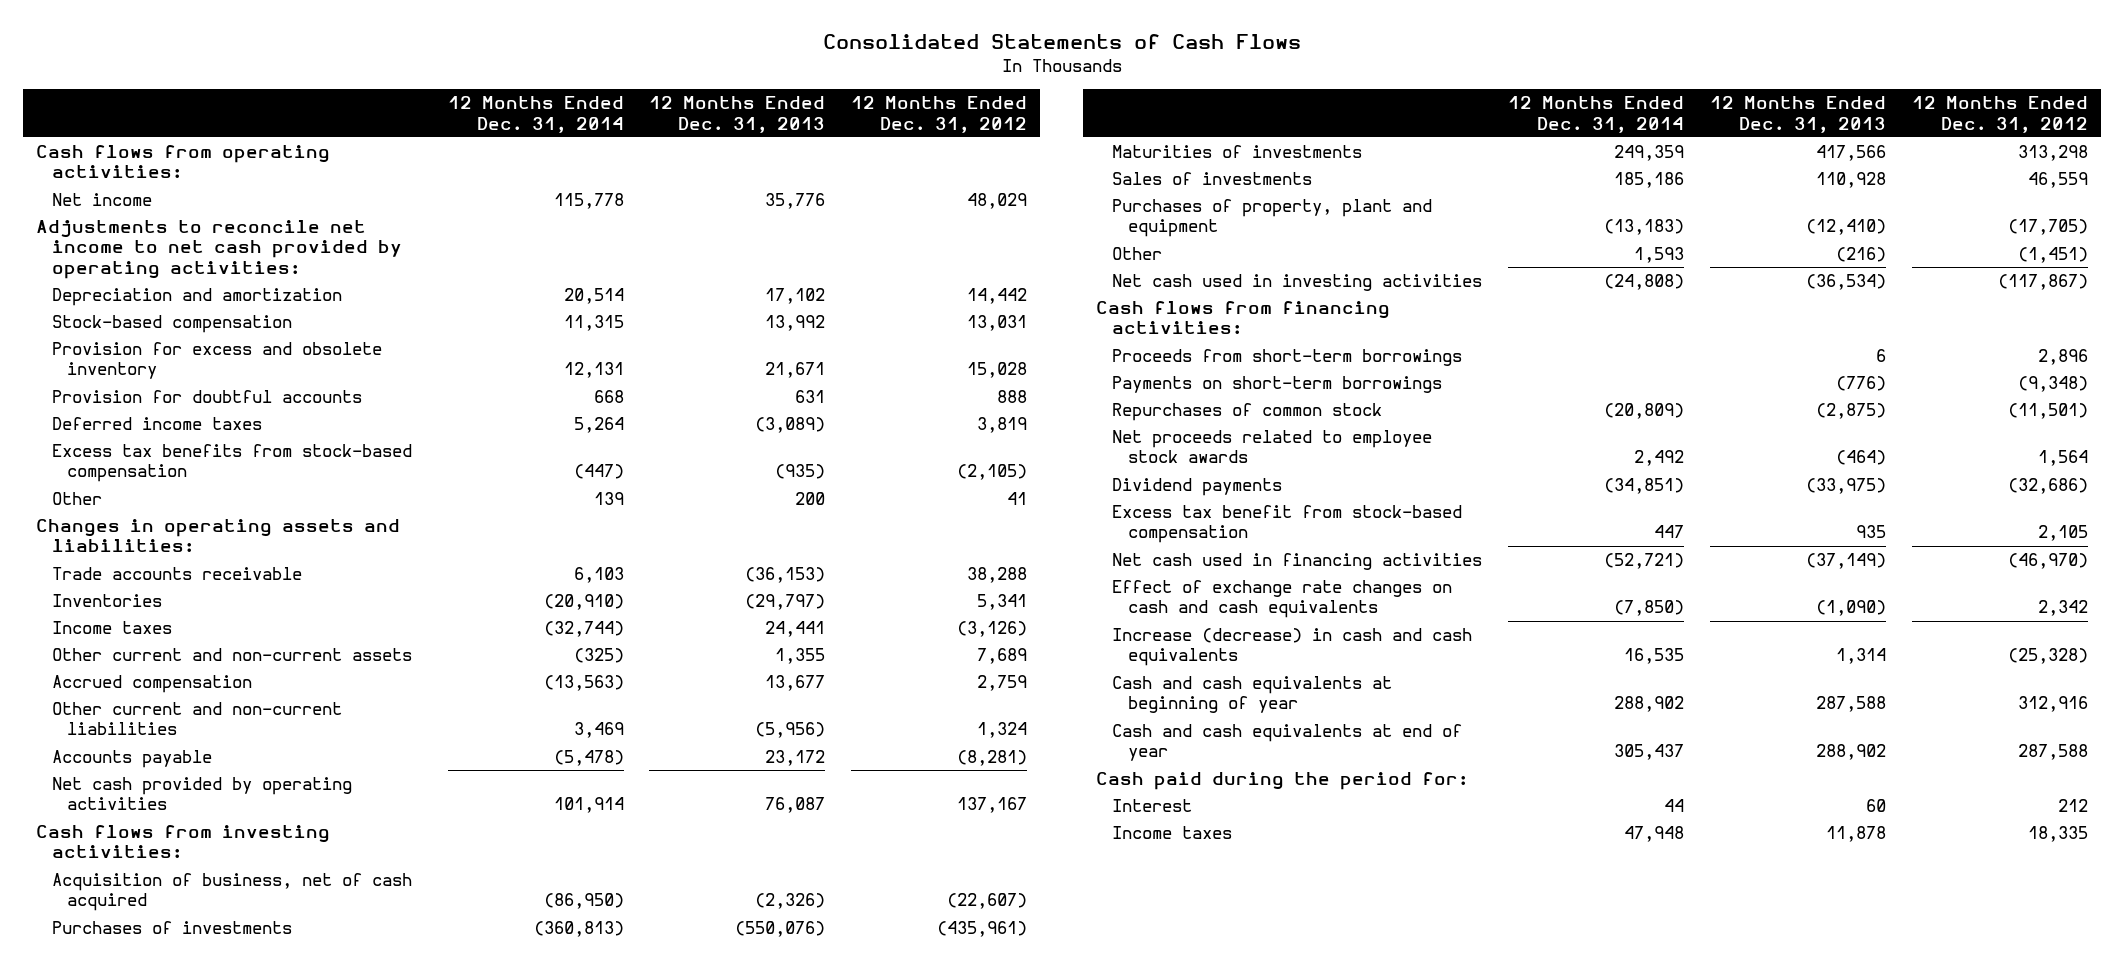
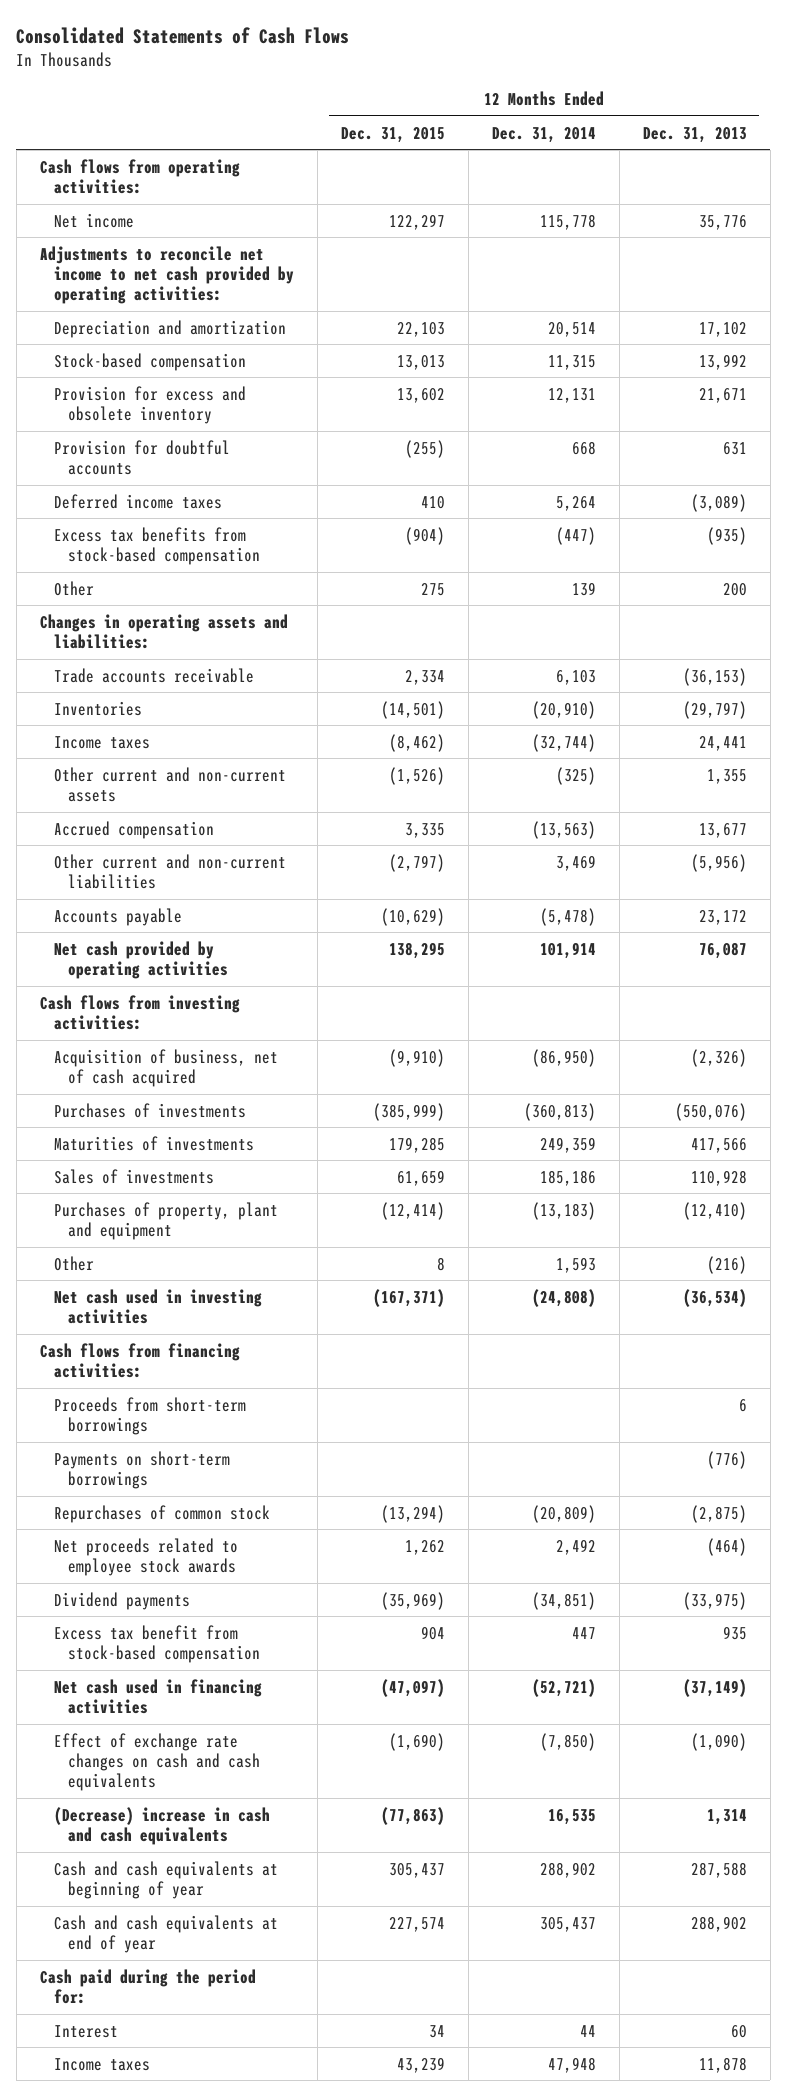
[851,96,1028,133] 12 Months Ended Dec. 31, 2012 -> none
none -> [340,126,445,143] Dec. 31, 2015
[1112,628,1473,667] Increase (decrease) in cash and cash equivalents -> [53,1806,270,1845] (Decrease) increase in cash and cash equivalents

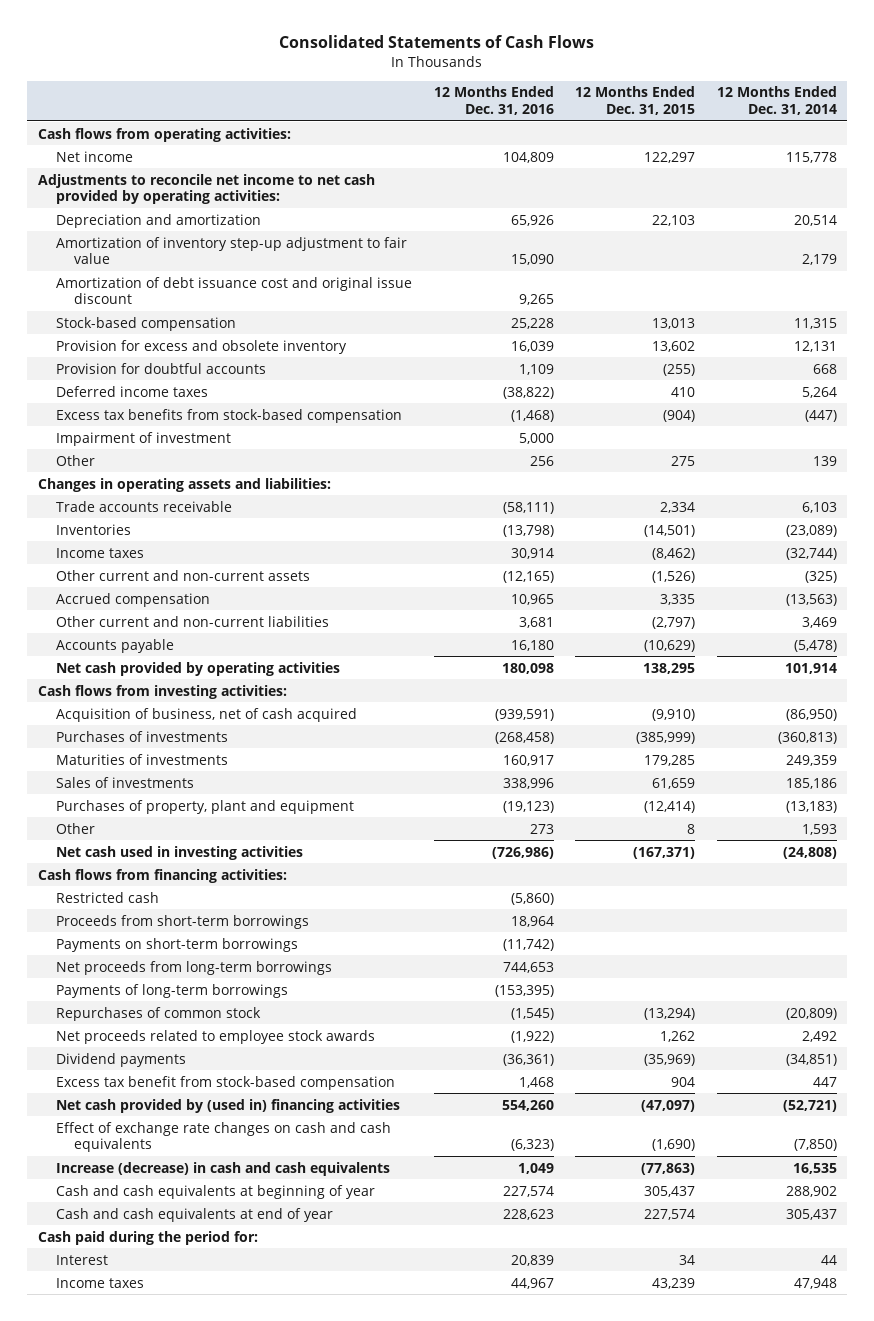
[642,126,747,143] Dec. 31, 2013 -> none
none -> [433,86,554,115] 12 Months Ended Dec. 31, 2016
none -> [55,236,407,265] Amortization of inventory step-up adjustment to fair value
none -> [55,276,412,305] Amortization of debt issuance cost and original issue discount
none -> [55,431,231,446] Impairment of investment
[531,700,596,719] (20,910) -> [785,524,837,537] (23,089)
none -> [55,891,159,903] Restricted cash
none -> [55,960,332,975] Net proceeds from long-term borrowings
none -> [55,983,288,998] Payments of long-term borrowings
[53,1678,262,1714] Net cash used in financing activities -> [55,1098,400,1113] Net cash provided by (used in) financing activities
[53,1806,270,1845] (Decrease) increase in cash and cash equivalents -> [55,1161,390,1176] Increase (decrease) in cash and cash equivalents

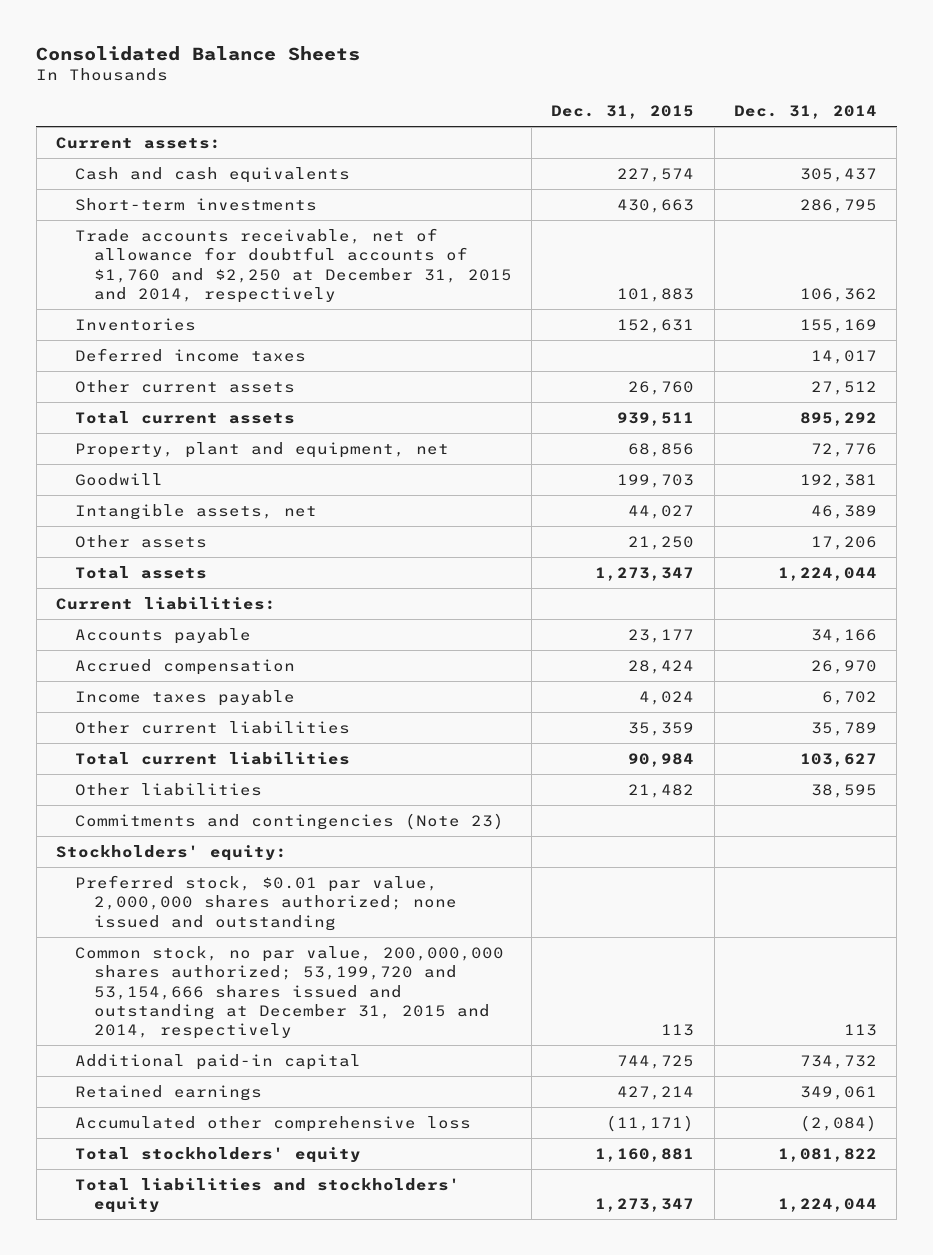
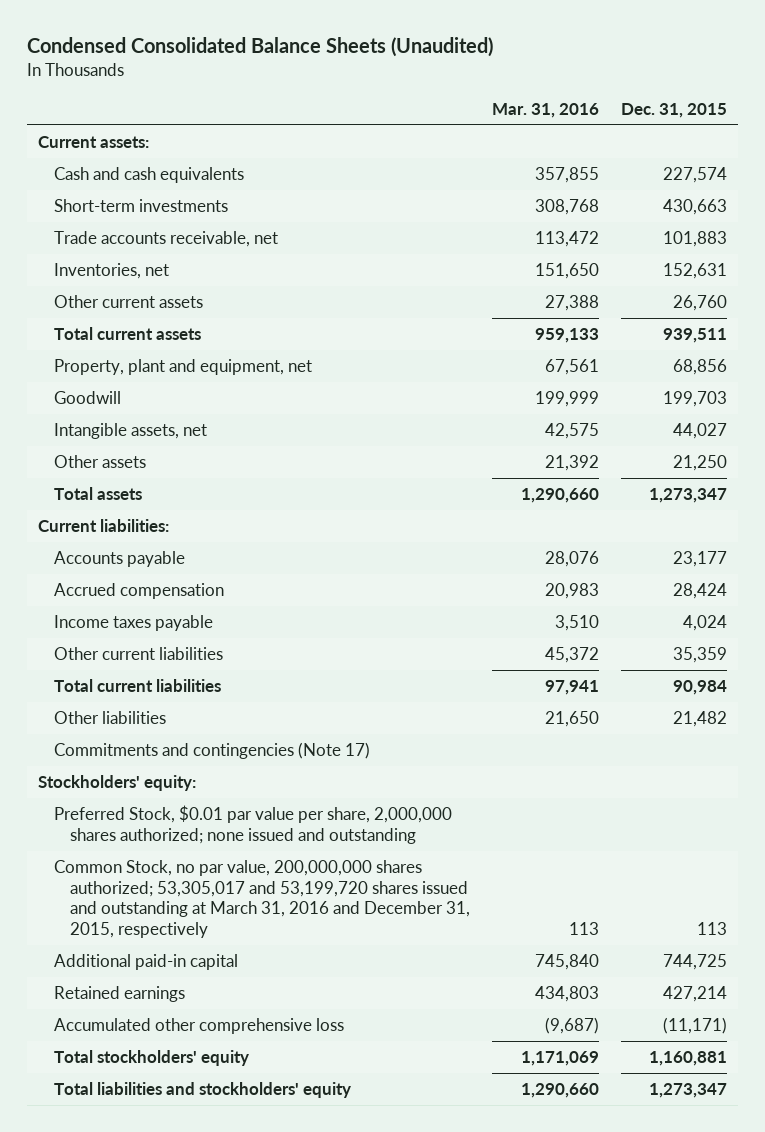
[36,45,361,61] Consolidated Balance Sheets -> [26,36,493,57] Condensed Consolidated Balance Sheets (Unaudited)
[733,105,877,120] Dec. 31, 2014 -> none
none -> [492,102,600,118] Mar. 31, 2016
[74,347,306,362] Deferred income taxes -> none
[74,227,512,303] Trade accounts receivable, net of allowance for doubtful accounts of $1,760 and $2,250 at December 31, 2015 and 2014, respectively -> [53,231,278,248] Trade accounts receivable, net
[74,317,196,331] Inventories -> [53,263,169,280] Inventories, net
[74,812,504,830] Commitments and contingencies (Note 23) -> [53,742,370,760] Commitments and contingencies (Note 17)
[74,874,457,931] Preferred stock, $0.01 par value, 2,000,000 shares authorized; none issued and outstanding -> [53,805,452,844] Preferred Stock, $0.01 par value per share, 2,000,000 shares authorized; none issued and outstanding
[74,945,504,1040] Common stock, no par value, 200,000,000 shares authorized; 53,199,720 and 53,154,666 shares issued and outstanding at December 31, 2015 and 2014, respectively -> [53,860,471,939] Common Stock, no par value, 200,000,000 shares authorized; 53,305,017 and 53,199,720 shares issued and outstanding at March 31, 2016 and December 31, 2015, respectively

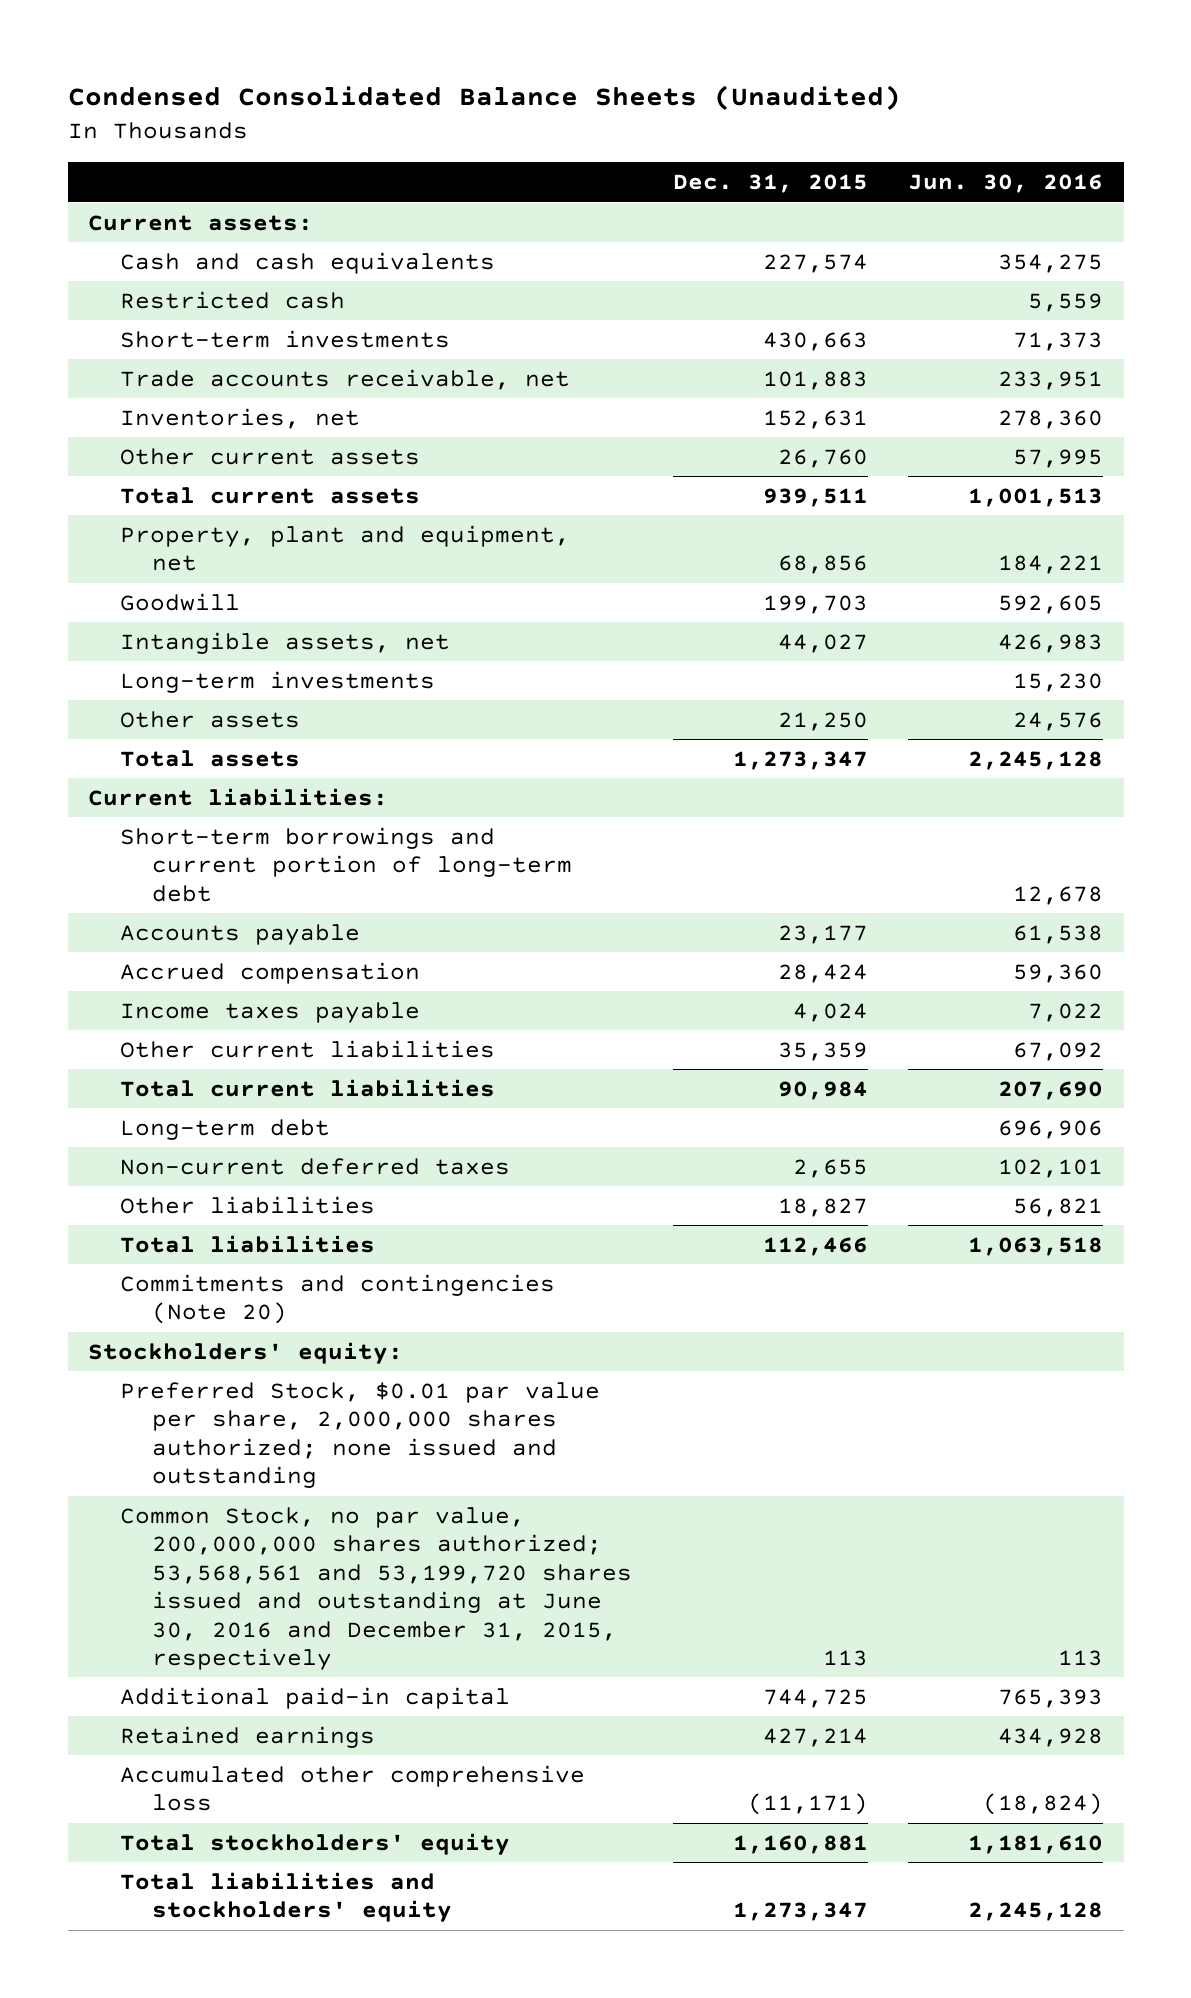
[492,102,600,118] Mar. 31, 2016 -> none
none -> [908,174,1104,194] Jun. 30, 2016
none -> [120,290,346,309] Restricted cash
none -> [120,670,436,693] Long-term investments
none -> [120,826,573,902] Short-term borrowings and current portion of long-term debt
none -> [120,1118,331,1140] Long-term debt
none -> [120,1157,511,1175] Non-current deferred taxes
[673,711,728,728] 21,482 -> [777,1197,868,1217] 18,827
none -> [120,1234,376,1253] Total liabilities
[53,742,370,760] Commitments and contingencies (Note 17) -> [120,1273,556,1325] Commitments and contingencies (Note 20)
[53,860,471,939] Common Stock, no par value, 200,000,000 shares authorized; 53,305,017 and 53,199,720 shares issued and outstanding at March 31, 2016 and December 31, 2015, respectively -> [120,1506,633,1670] Common Stock, no par value, 200,000,000 shares authorized; 53,568,561 and 53,199,720 shares issued and outstanding at June 30, 2016 and December 31, 2015, respectively

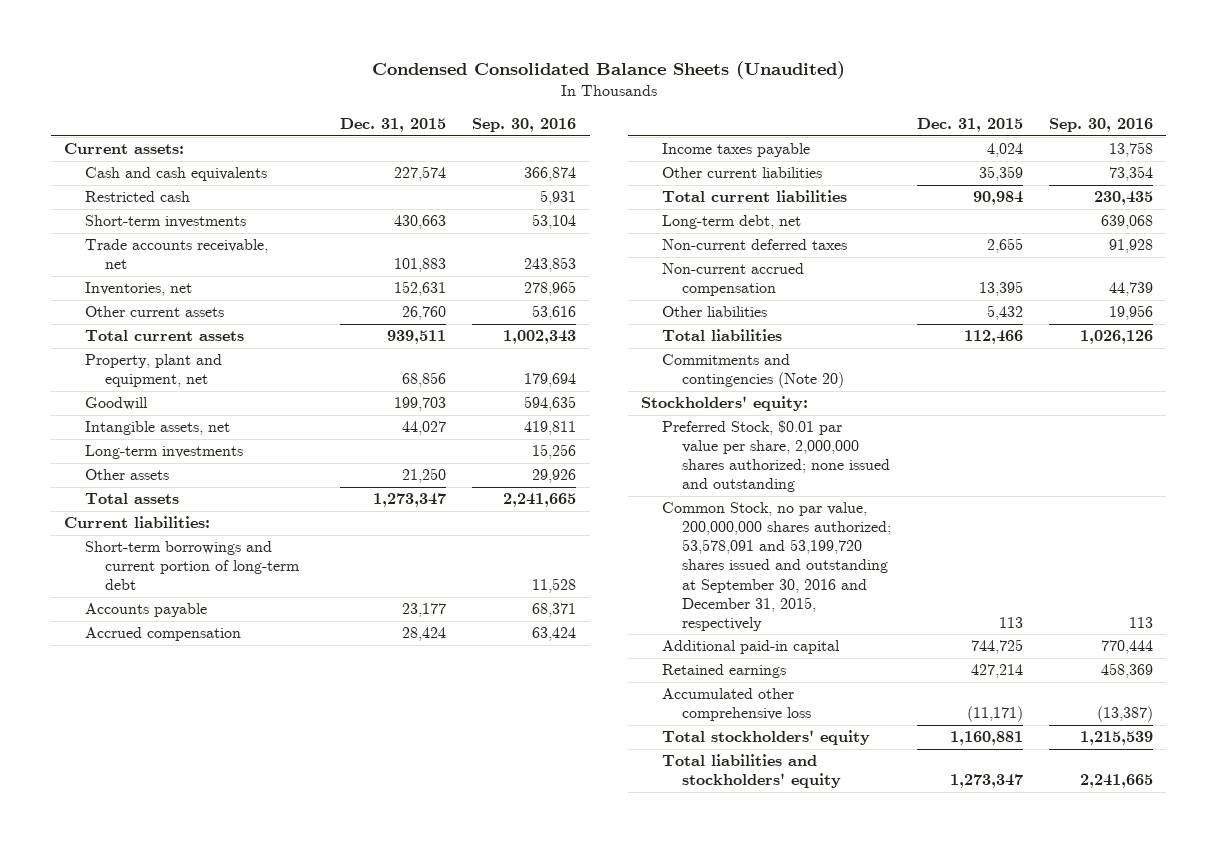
[908,174,1104,194] Jun. 30, 2016 -> none
none -> [472,117,577,132] Sep. 30, 2016
[120,1118,331,1140] Long-term debt -> [661,215,801,230] Long-term debt, net
none -> [661,263,804,297] Non-current accrued compensation
[777,1197,868,1217] 18,827 -> [987,305,1024,321] 5,432
[120,1506,633,1670] Common Stock, no par value, 200,000,000 shares authorized; 53,568,561 and 53,199,720 shares issued and outstanding at June 30, 2016 and December 31, 2015, respectively -> [661,502,892,631] Common Stock, no par value, 200,000,000 shares authorized; 53,578,091 and 53,199,720 shares issued and outstanding at September 30, 2016 and December 31, 2015, respectively

